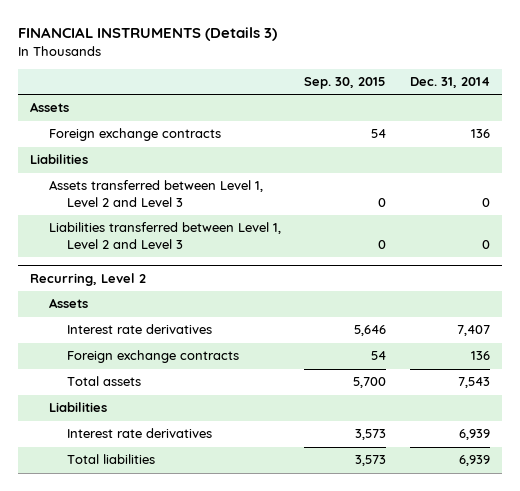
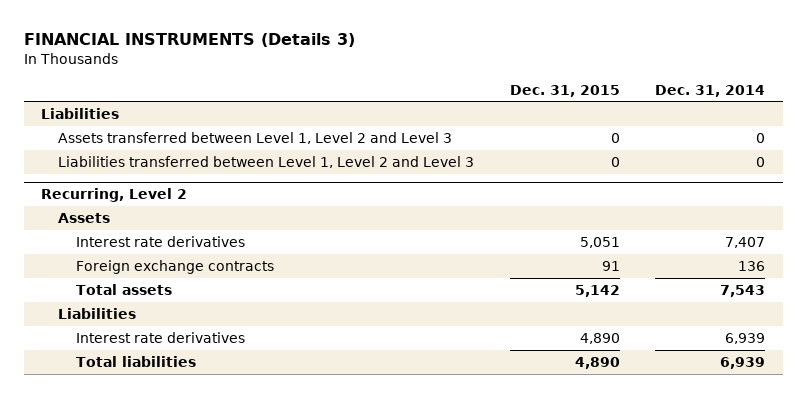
[304,77,387,90] Sep. 30, 2015 -> none
none -> [509,84,620,97] Dec. 31, 2015
[30,102,70,113] Assets -> none
[48,128,221,142] Foreign exchange contracts -> none

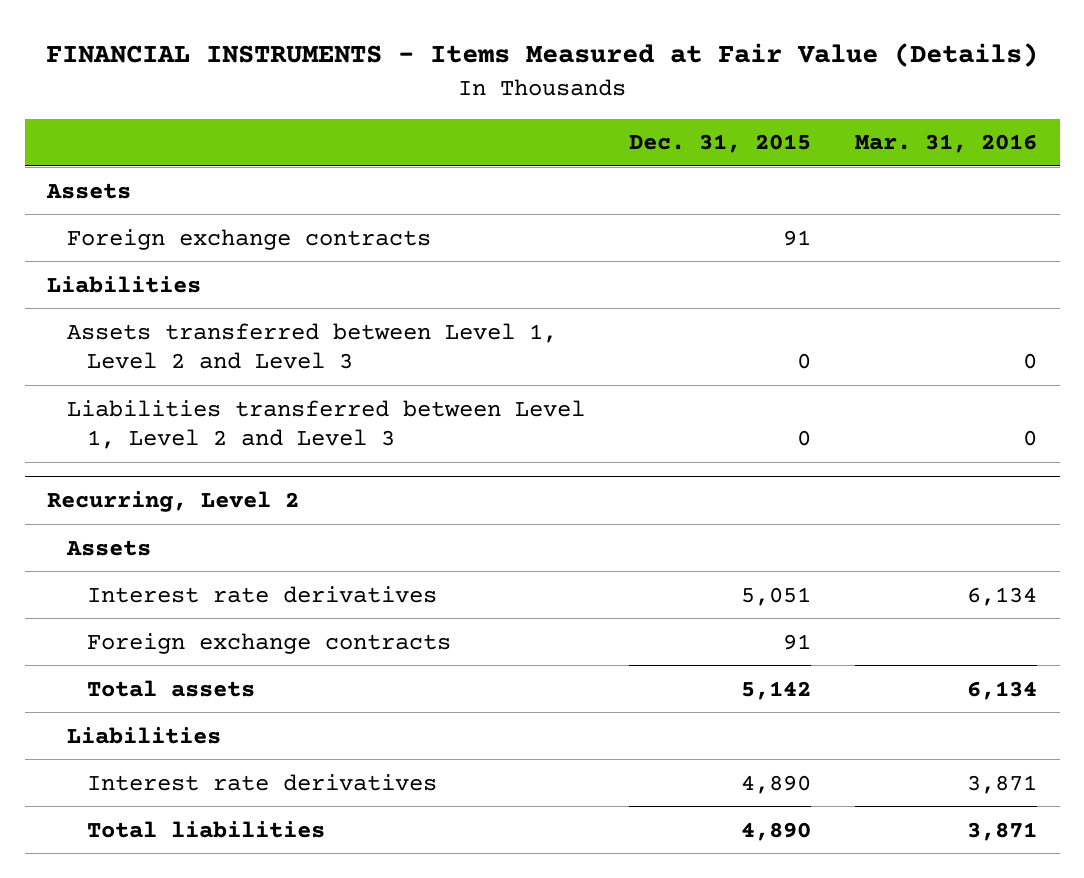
[23,33,355,48] FINANCIAL INSTRUMENTS (Details 3) -> [46,43,1039,68] FINANCIAL INSTRUMENTS - Items Measured at Fair Value (Details)
[655,84,766,97] Dec. 31, 2014 -> none
none -> [855,134,1038,154] Mar. 31, 2016
none -> [45,182,131,199] Assets
none -> [66,228,431,250] Foreign exchange contracts

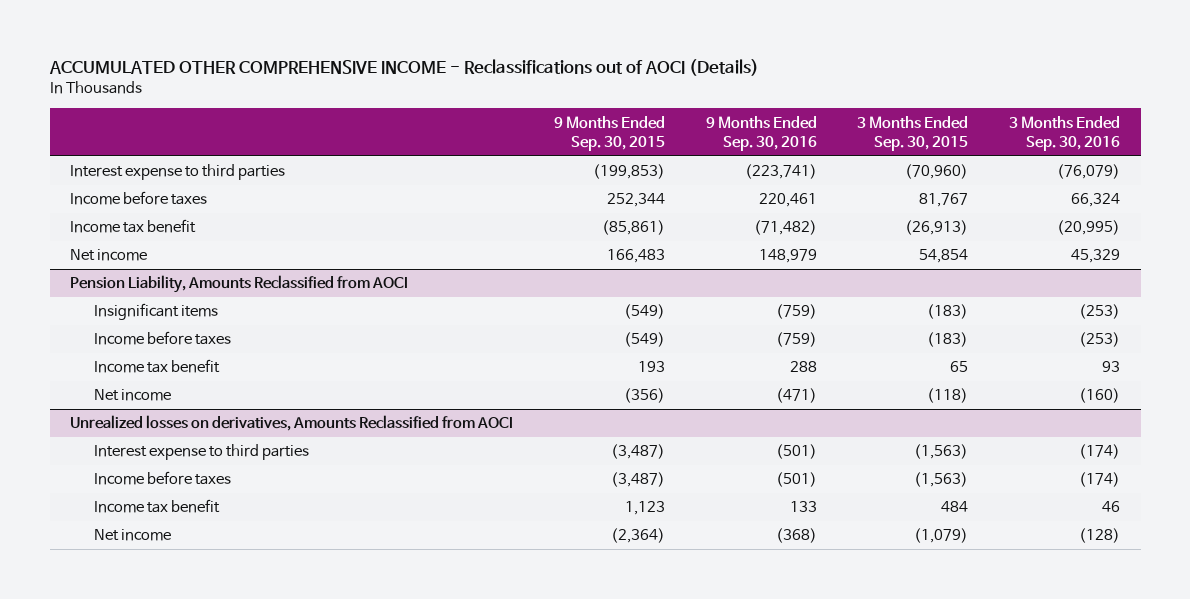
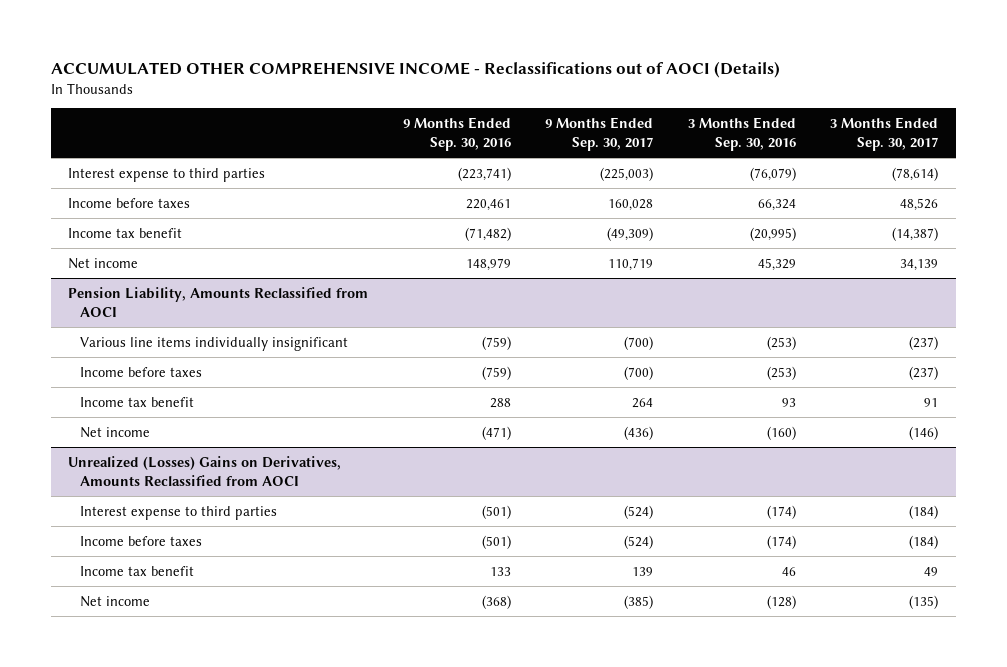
[553,115,665,151] 9 Months Ended Sep. 30, 2015 -> none
[857,115,969,151] 3 Months Ended Sep. 30, 2015 -> none
none -> [545,117,654,152] 9 Months Ended Sep. 30, 2017
none -> [830,117,939,152] 3 Months Ended Sep. 30, 2017
[93,303,218,321] Insignificant items -> [80,336,349,351] Various line items individually insignificant
[70,415,514,432] Unrealized losses on derivatives, Amounts Reclassified from AOCI -> [68,455,342,486] Unrealized (Losses) Gains on Derivatives, Amounts Reclassified from AOCI

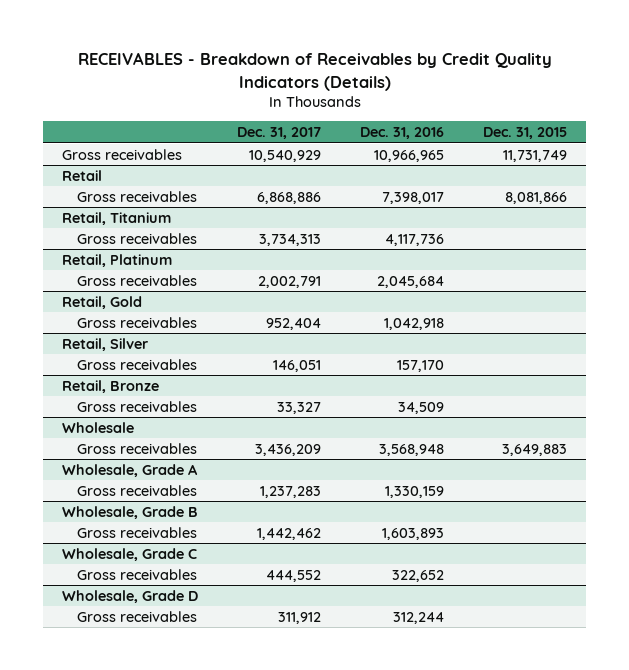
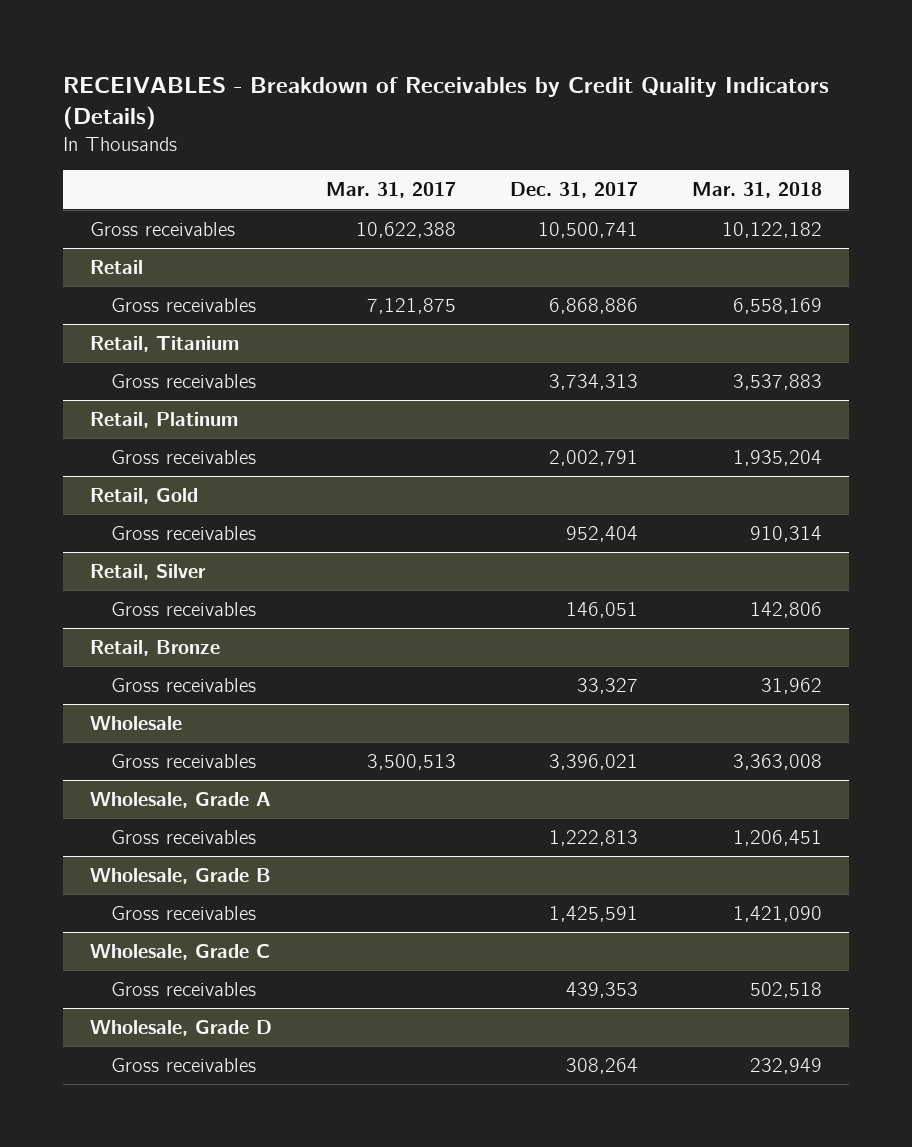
[359,127,444,140] Dec. 31, 2016 -> none
[482,127,567,140] Dec. 31, 2015 -> none
none -> [326,182,457,199] Mar. 31, 2017
none -> [692,182,823,199] Mar. 31, 2018
[249,149,322,162] 10,540,929 -> [538,222,639,239] 10,500,741
[255,443,322,456] 3,436,209 -> [549,754,639,771] 3,396,021
[260,485,322,498] 1,237,283 -> [549,830,639,847] 1,222,813
[257,527,322,540] 1,442,462 -> [549,906,639,923] 1,425,591
[266,569,322,582] 444,552 -> [566,982,639,999] 439,353
[278,611,322,624] 311,912 -> [566,1058,639,1075] 308,264

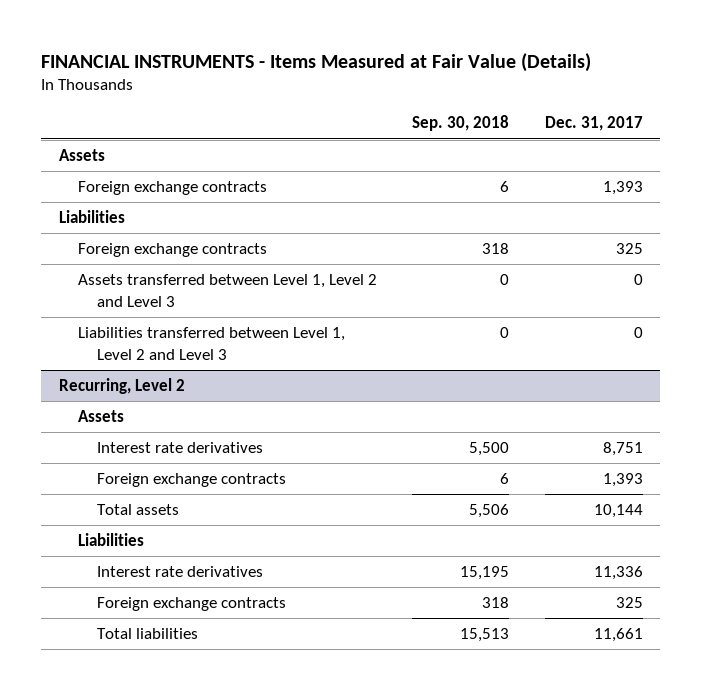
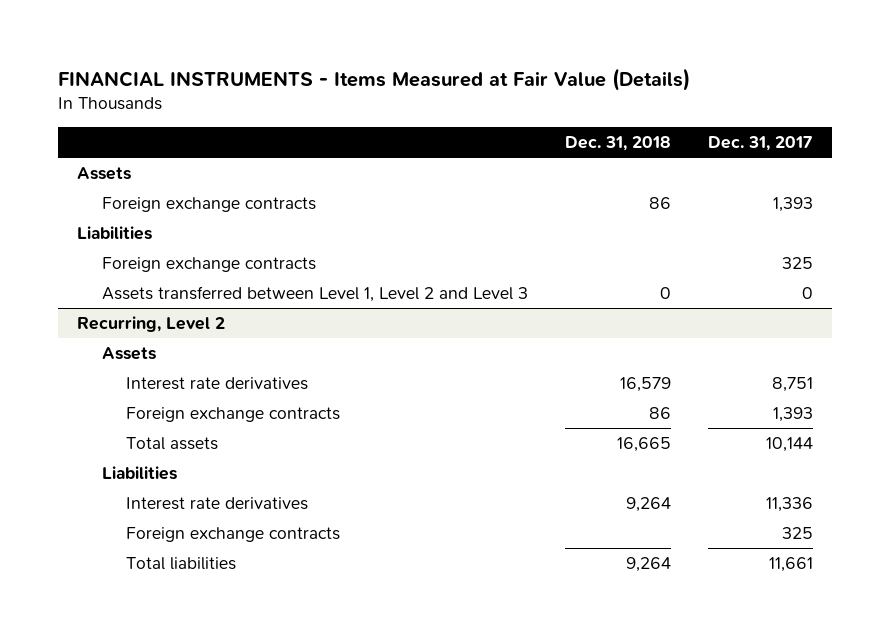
[412,115,510,132] Sep. 30, 2018 -> none
none -> [564,136,671,152] Dec. 31, 2018
[77,327,345,360] Liabilities transferred between Level 1, Level 2 and Level 3 -> none

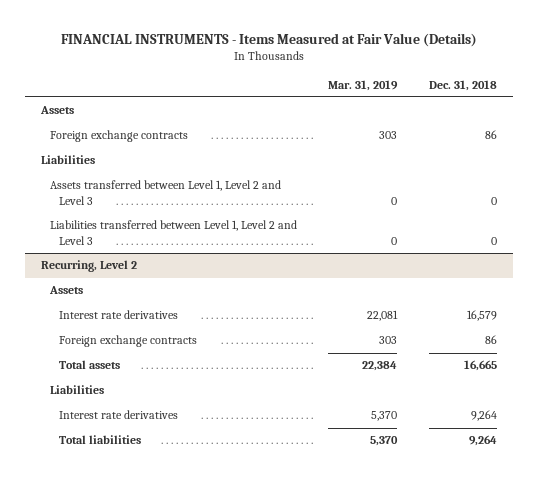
[708,136,814,152] Dec. 31, 2017 -> none
none -> [328,79,399,91] Mar. 31, 2019
[101,257,316,273] Foreign exchange contracts -> none
none -> [50,220,298,245] Liabilities transferred between Level 1, Level 2 and Level 3
[126,527,341,543] Foreign exchange contracts -> none

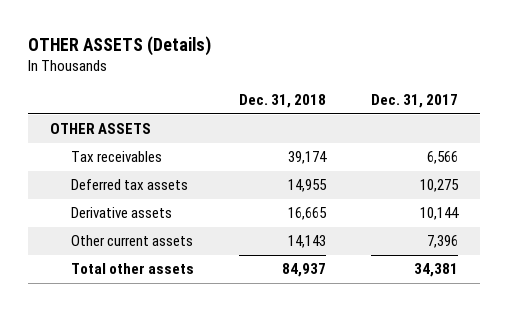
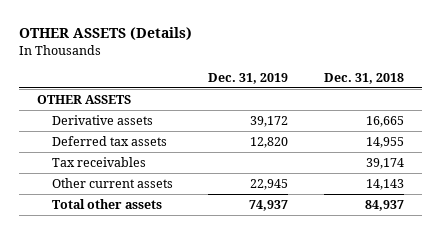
[370,94,458,109] Dec. 31, 2017 -> none
none -> [208,72,289,84] Dec. 31, 2019
[71,179,189,191] Deferred tax assets -> [51,135,167,146] Deferred tax assets
[71,151,163,163] Tax receivables -> [51,156,146,167] Tax receivables

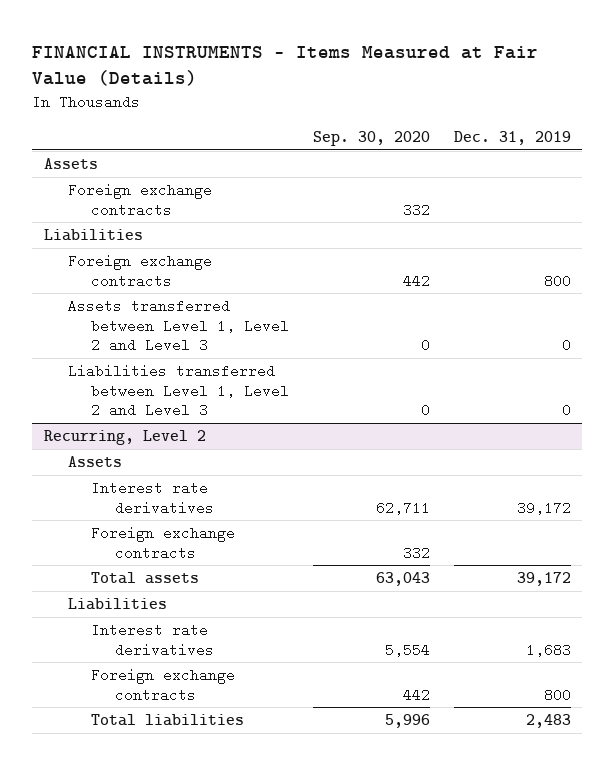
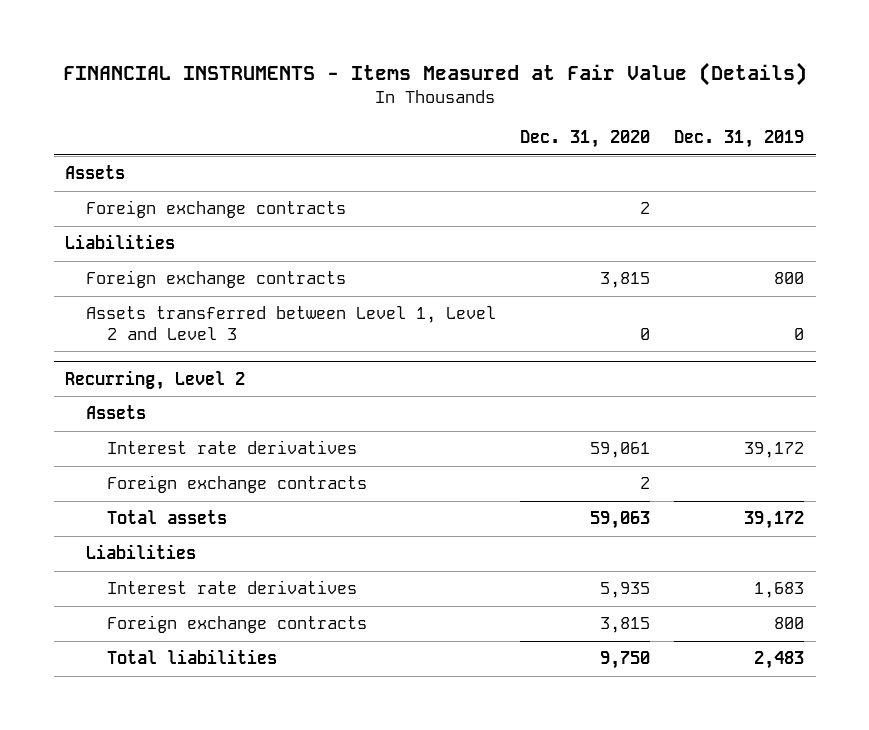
[312,131,430,147] Sep. 30, 2020 -> none
none -> [520,130,651,149] Dec. 31, 2020
[67,364,290,418] Liabilities transferred between Level 1, Level 2 and Level 3 -> none

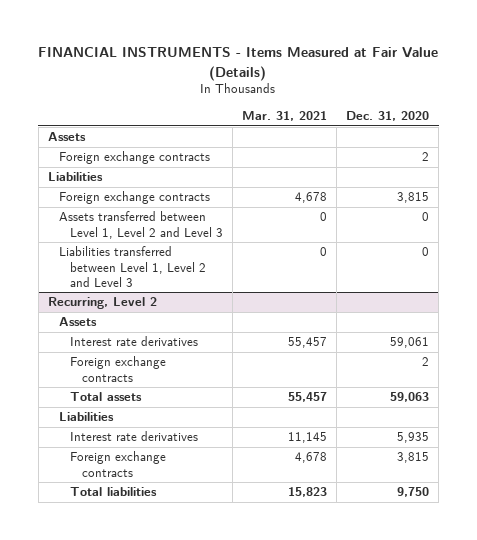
[673,130,804,149] Dec. 31, 2019 -> none
none -> [242,111,328,122] Mar. 31, 2021
none -> [58,246,207,287] Liabilities transferred between Level 1, Level 2 and Level 3

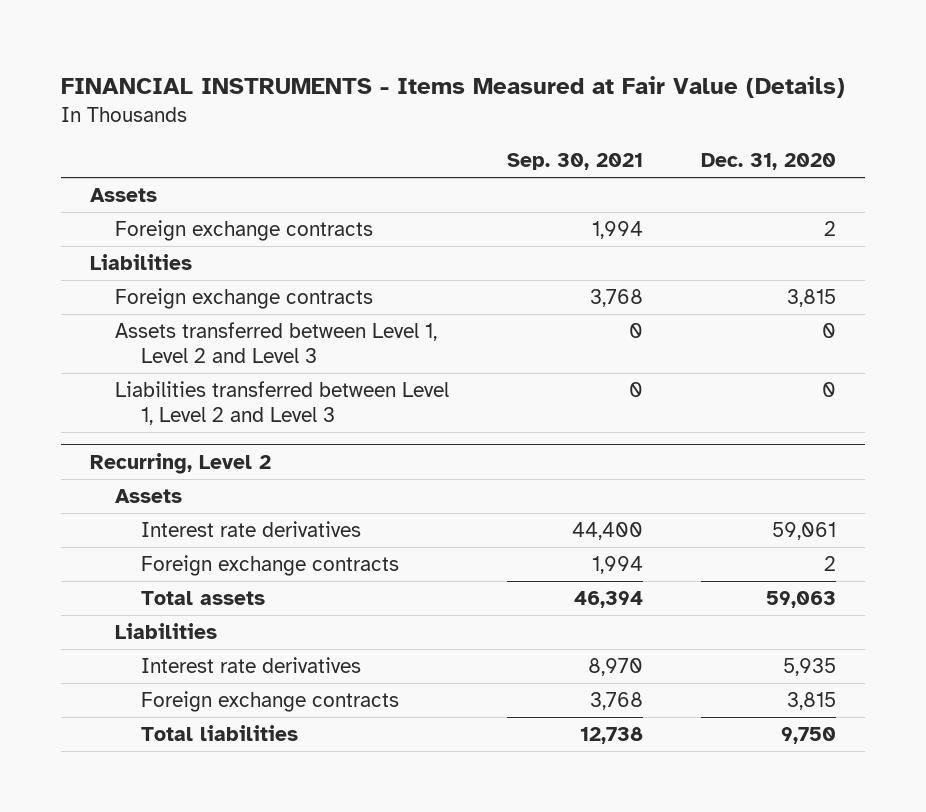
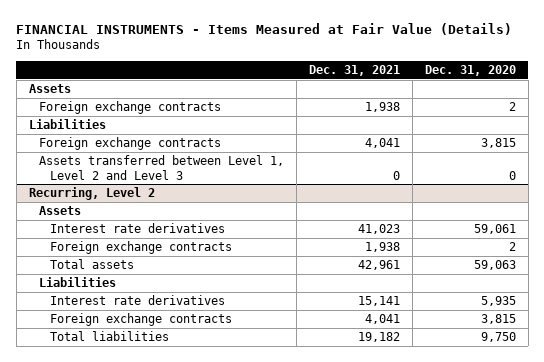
[507,153,644,171] Sep. 30, 2021 -> none
none -> [309,64,401,76] Dec. 31, 2021
[115,381,450,426] Liabilities transferred between Level 1, Level 2 and Level 3 -> none

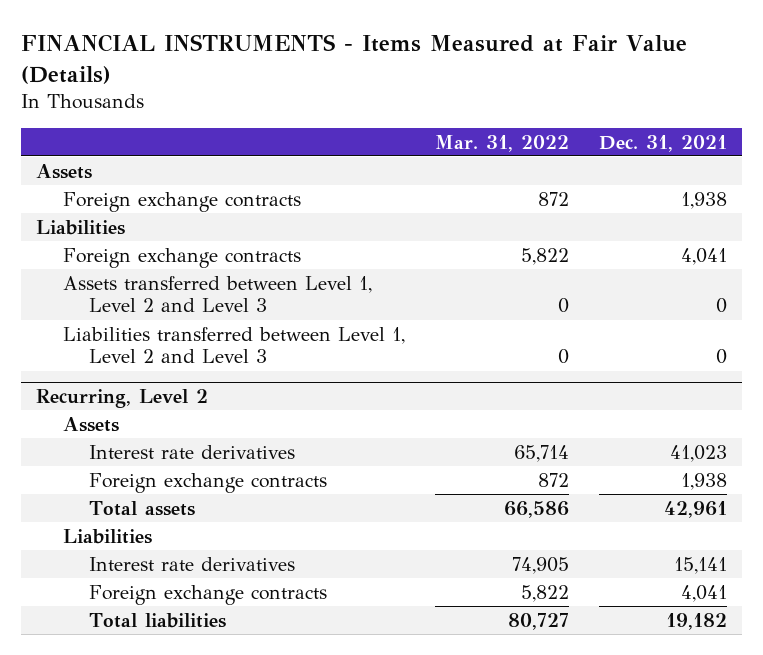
[424,64,516,76] Dec. 31, 2020 -> none
none -> [434,134,569,152] Mar. 31, 2022
none -> [62,326,405,364] Liabilities transferred between Level 1, Level 2 and Level 3

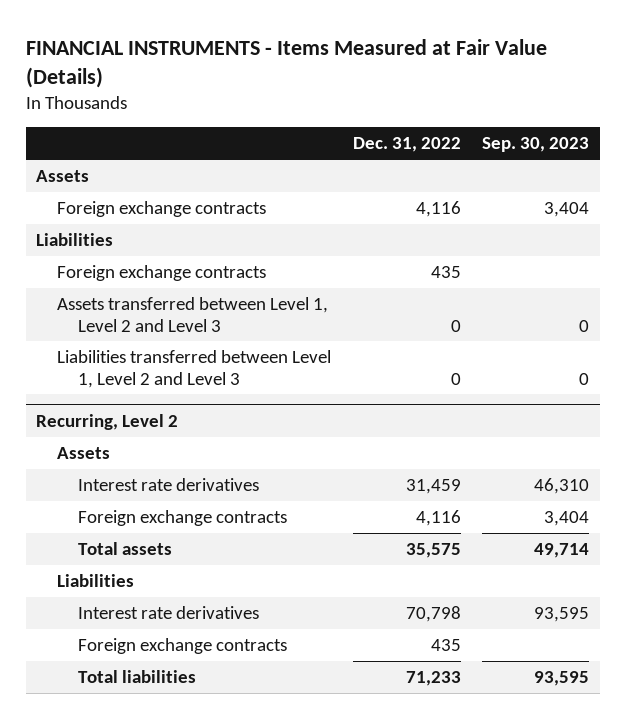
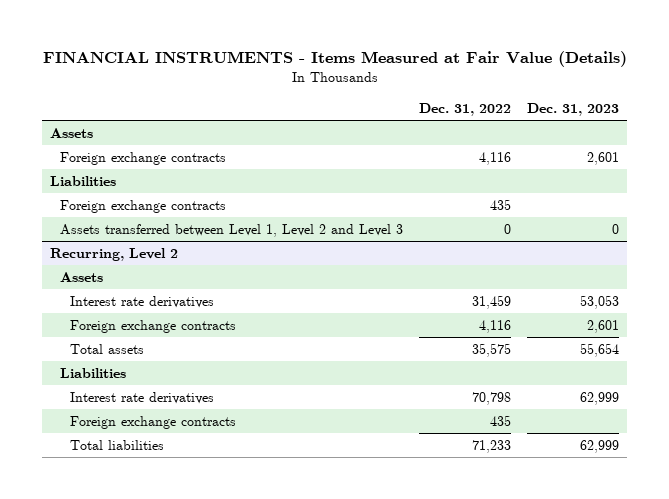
[482,137,590,153] Sep. 30, 2023 -> none
none -> [527,102,620,116] Dec. 31, 2023
[57,349,332,388] Liabilities transferred between Level 1, Level 2 and Level 3 -> none

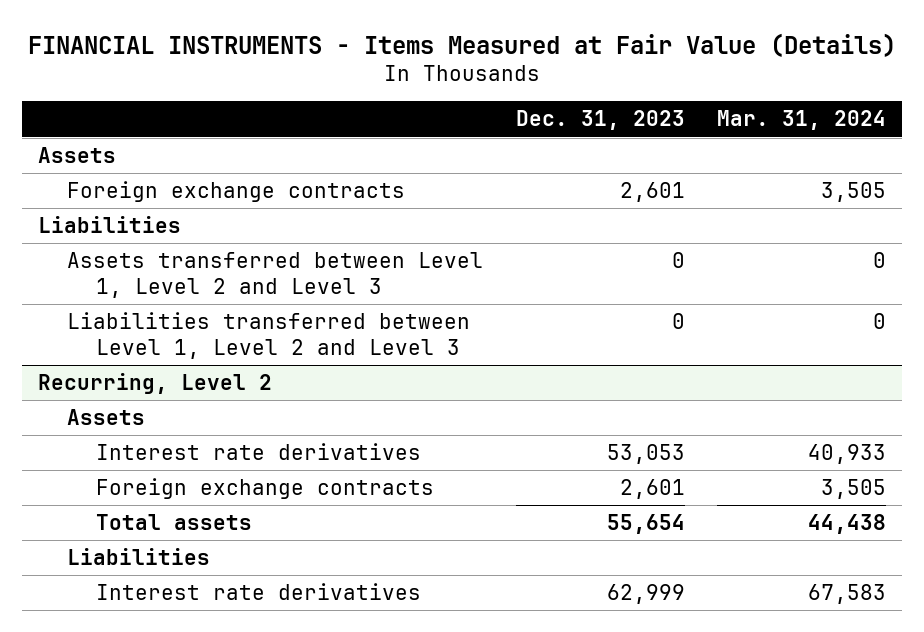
[419,102,512,116] Dec. 31, 2022 -> none
none -> [716,110,886,131] Mar. 31, 2024
[59,199,226,213] Foreign exchange contracts -> none
none -> [67,312,471,360] Liabilities transferred between Level 1, Level 2 and Level 3
[69,415,236,429] Foreign exchange contracts -> none
[69,439,164,450] Total liabilities -> none

